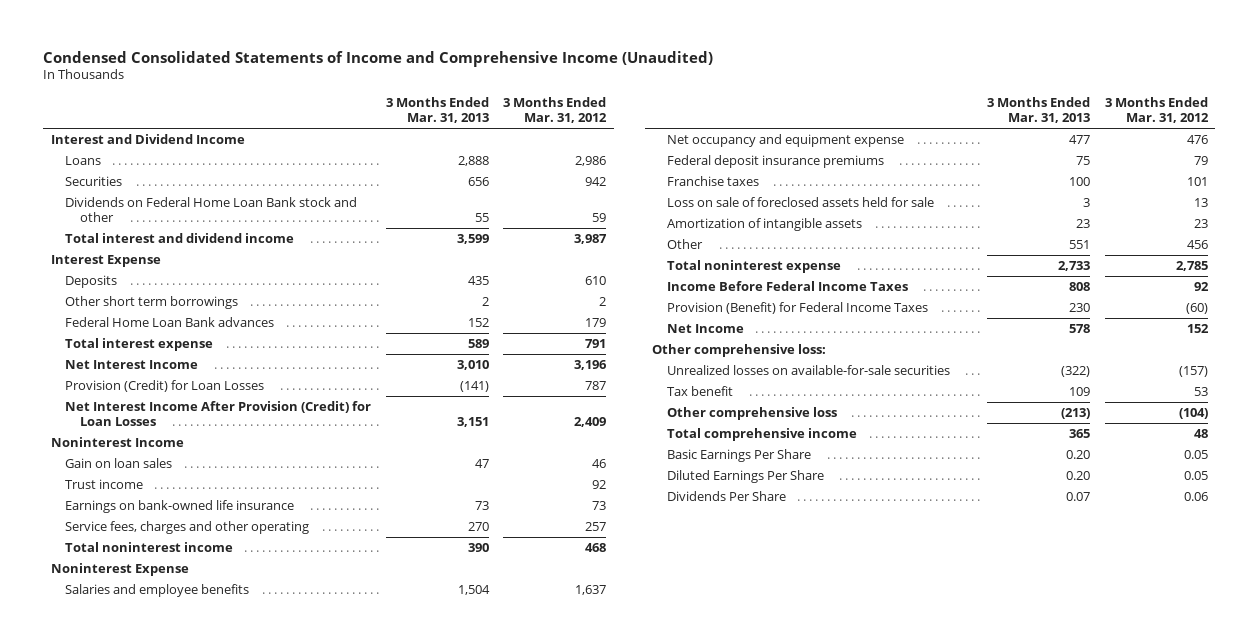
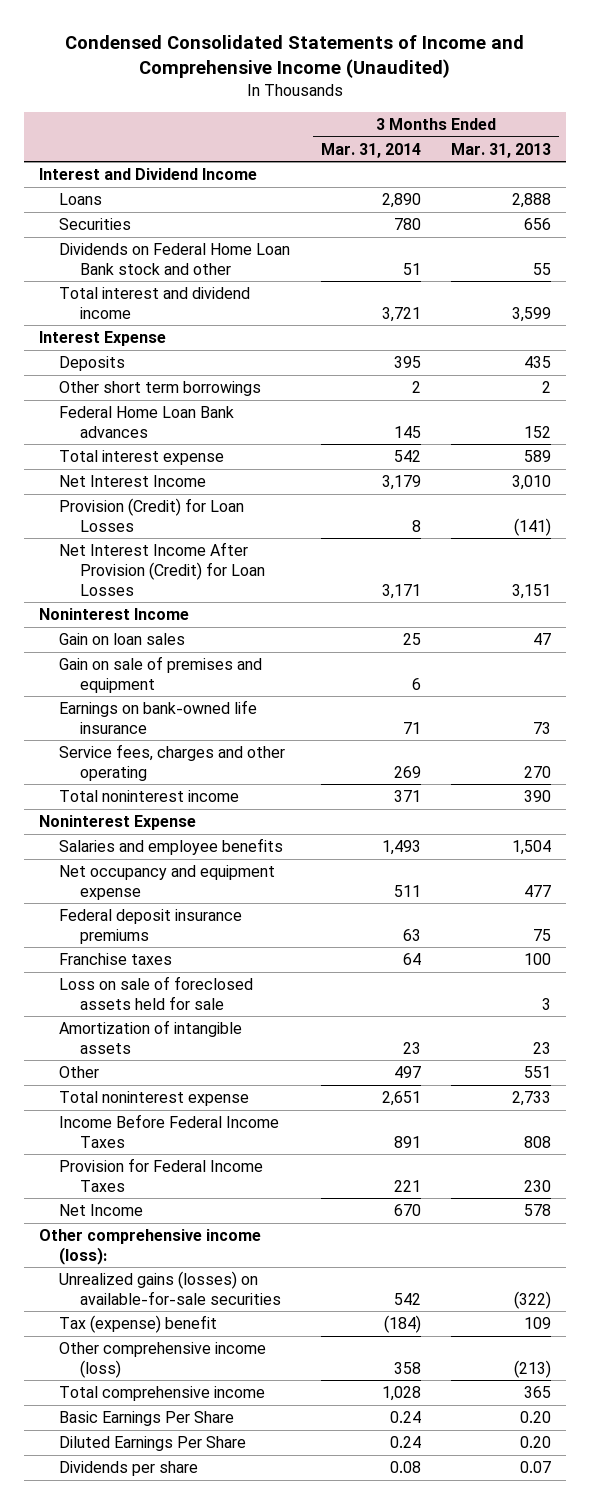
[503,96,608,124] 3 Months Ended Mar. 31, 2012 -> none
none -> [320,142,421,158] Mar. 31, 2014
[65,478,144,489] Trust income -> none
none -> [59,656,263,693] Gain on sale of premises and equipment
[666,301,928,314] Provision (Benefit) for Federal Income Taxes -> [59,1158,264,1192] Provision for Federal Income Taxes
[652,343,827,357] Other comprehensive loss: -> [39,1229,262,1265] Other comprehensive income (loss):
[666,364,950,375] Unrealized losses on available-for-sale securities -> [59,1271,281,1305] Unrealized gains (losses) on available-for-sale securities
[666,385,733,396] Tax benefit -> [59,1315,218,1334] Tax (expense) benefit
[666,406,837,420] Other comprehensive loss -> [59,1342,267,1378] Other comprehensive income (loss)
[666,490,786,501] Dividends Per Share -> [59,1461,199,1477] Dividends per share

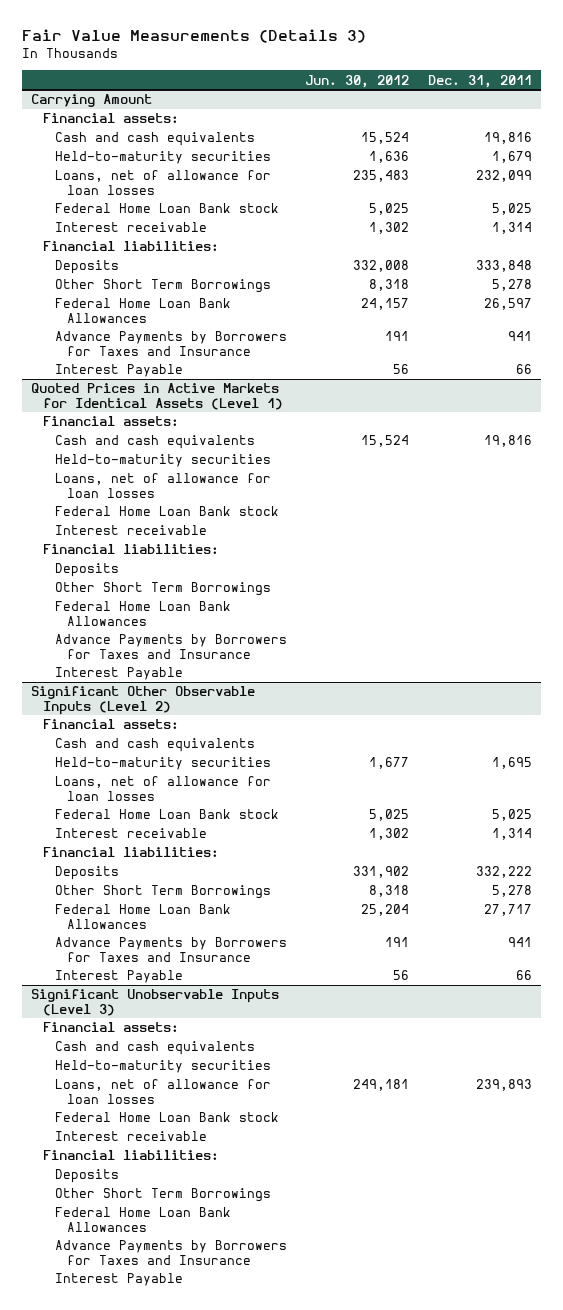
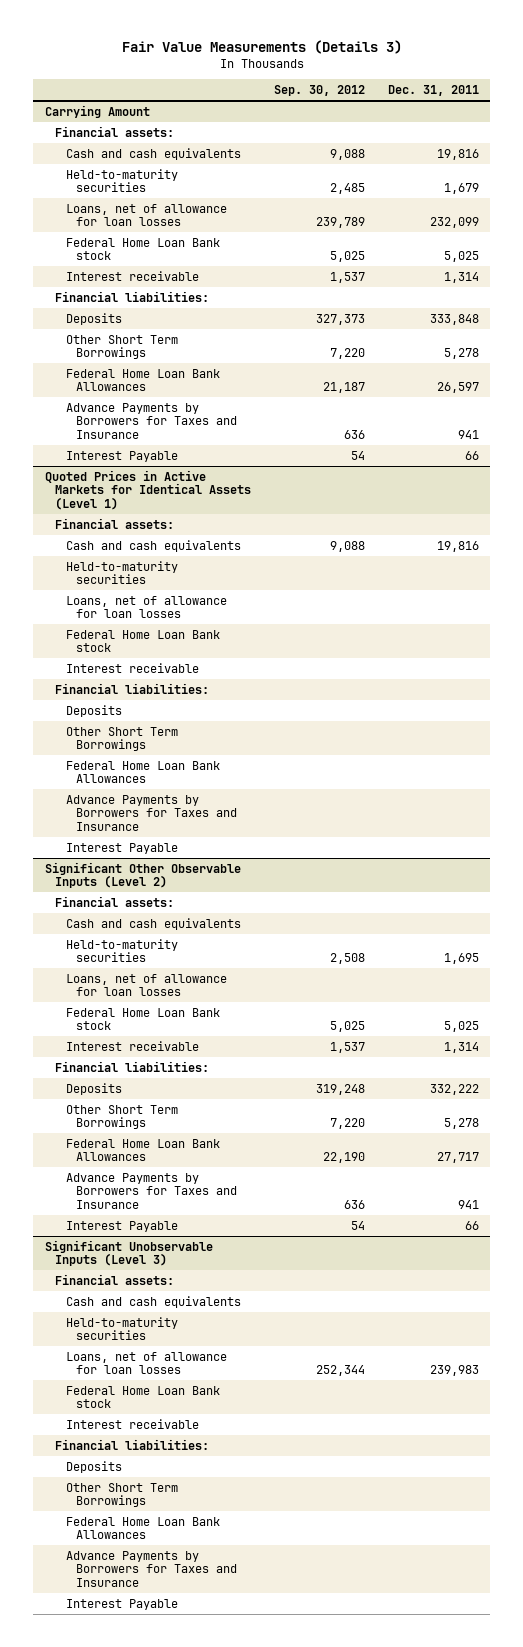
[305,74,410,88] Jun. 30, 2012 -> none
none -> [273,85,365,97] Sep. 30, 2012
[476,1079,533,1092] 239,893 -> [429,1365,479,1377] 239,983

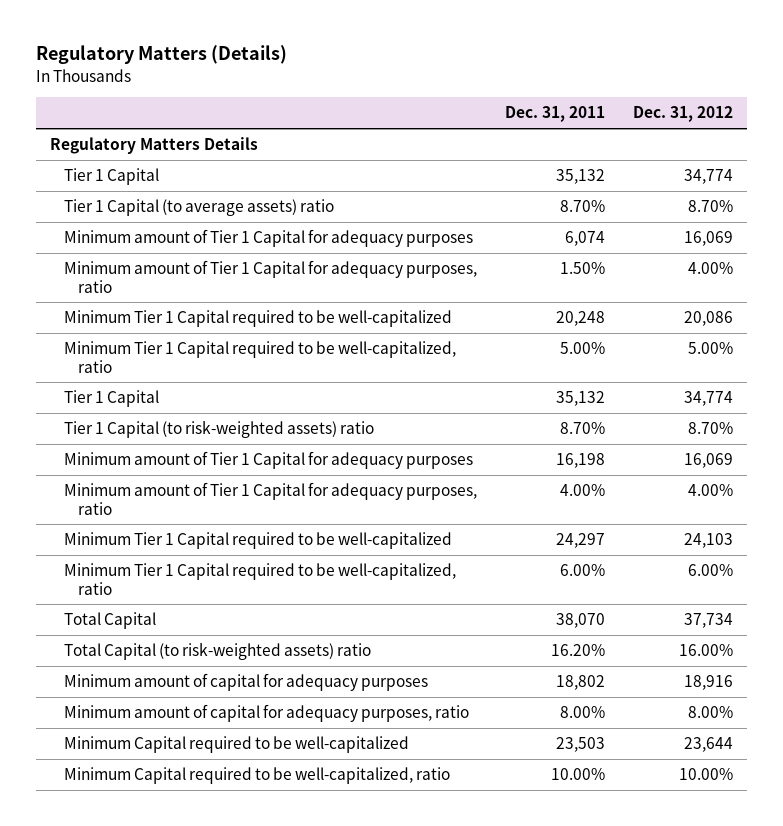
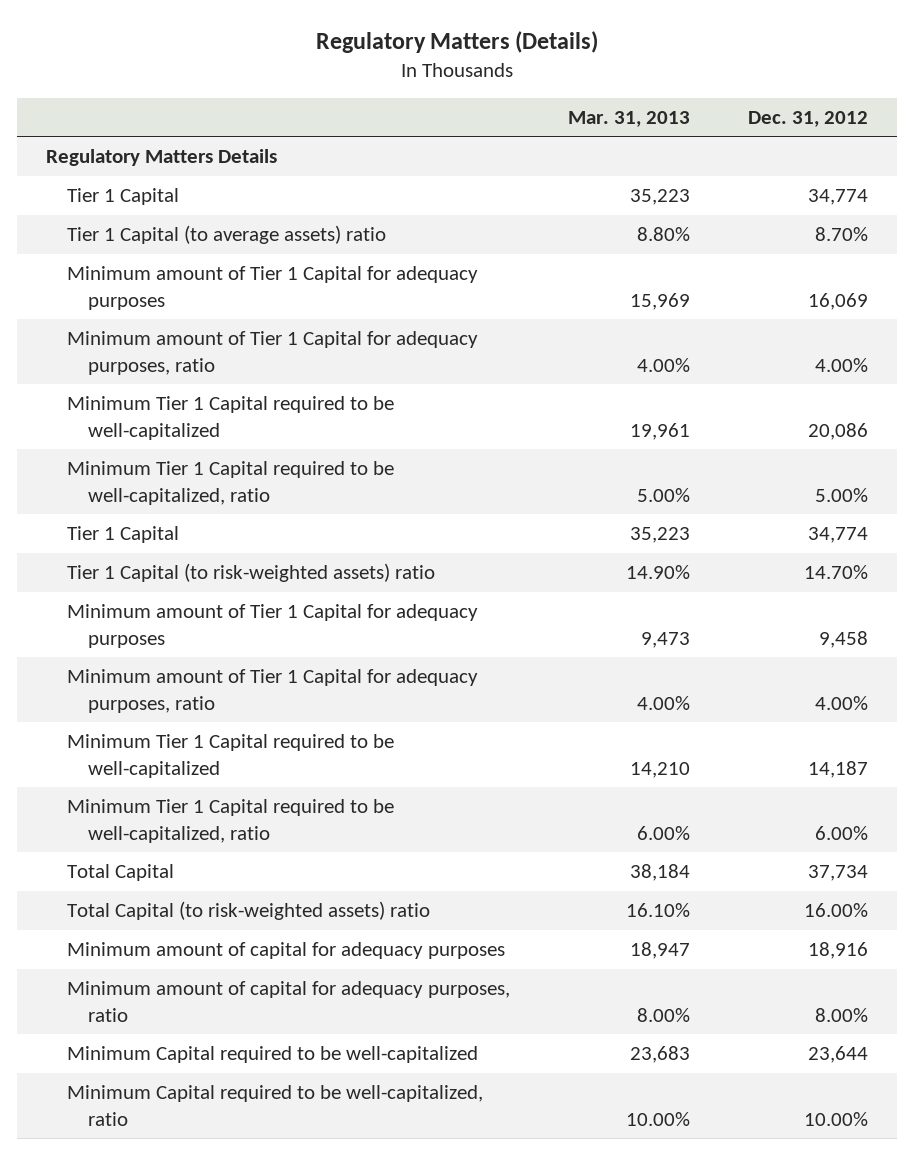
[504,106,605,123] Dec. 31, 2011 -> none
none -> [567,110,690,127] Mar. 31, 2013
[688,422,734,435] 8.70% -> [803,565,868,580] 14.70%
[684,453,734,469] 16,069 -> [818,630,868,648] 9,458
[684,533,734,549] 24,103 -> [807,760,868,778] 14,187

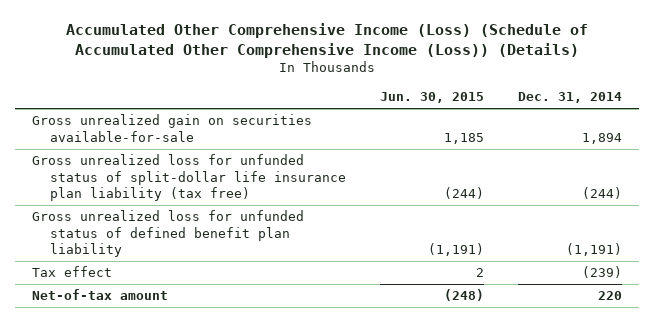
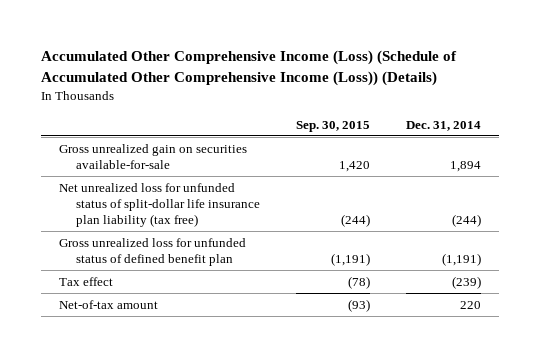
[380,92,485,104] Jun. 30, 2015 -> none
none -> [295,120,370,132] Sep. 30, 2015
[31,154,347,202] Gross unrealized loss for unfunded status of split-dollar life insurance plan liability (tax free) -> [58,182,260,228] Net unrealized loss for unfunded status of split-dollar life insurance plan liability (tax free)
[31,210,304,258] Gross unrealized loss for unfunded status of defined benefit plan liability -> [58,237,246,266] Gross unrealized loss for unfunded status of defined benefit plan

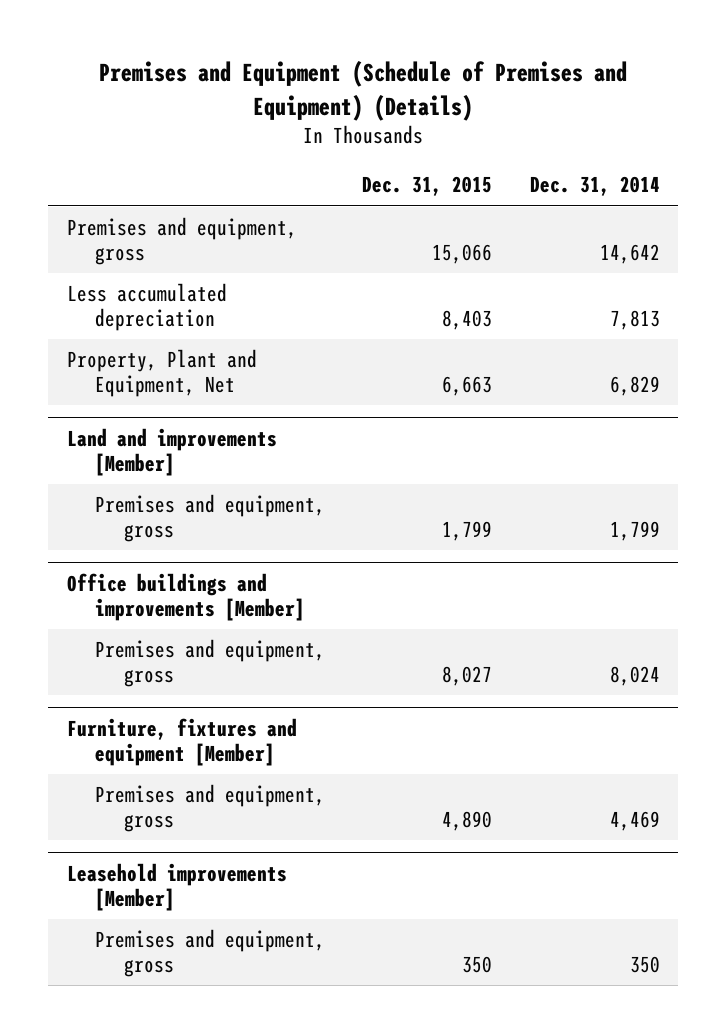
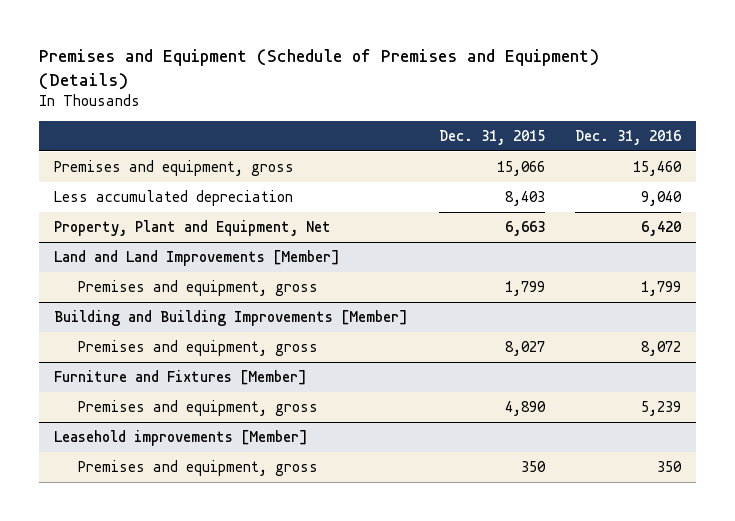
[529,176,660,197] Dec. 31, 2014 -> none
none -> [574,130,681,146] Dec. 31, 2016
[67,427,278,476] Land and improvements [Member] -> [54,250,341,267] Land and Land Improvements [Member]
[67,572,306,621] Office buildings and improvements [Member] -> [54,310,409,327] Building and Building Improvements [Member]
[67,717,298,766] Furniture, fixtures and equipment [Member] -> [54,370,308,386] Furniture and Fixtures [Member]

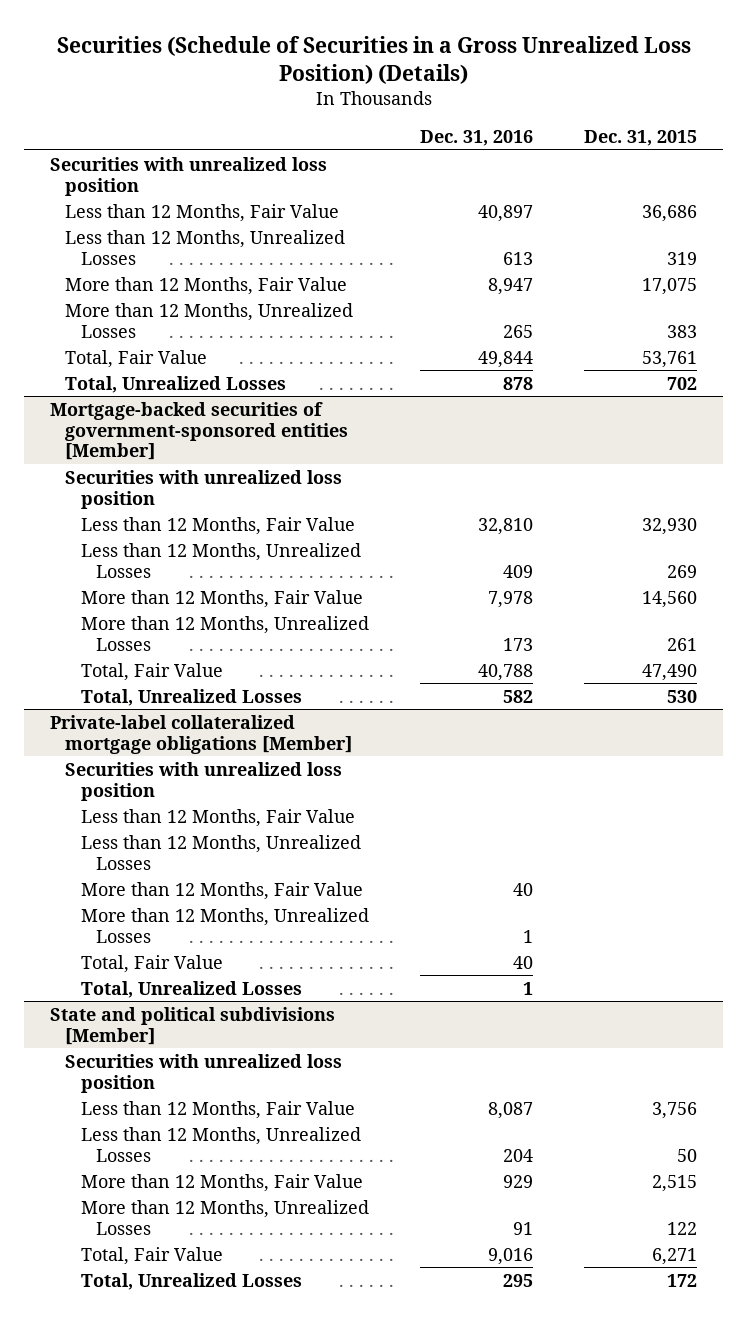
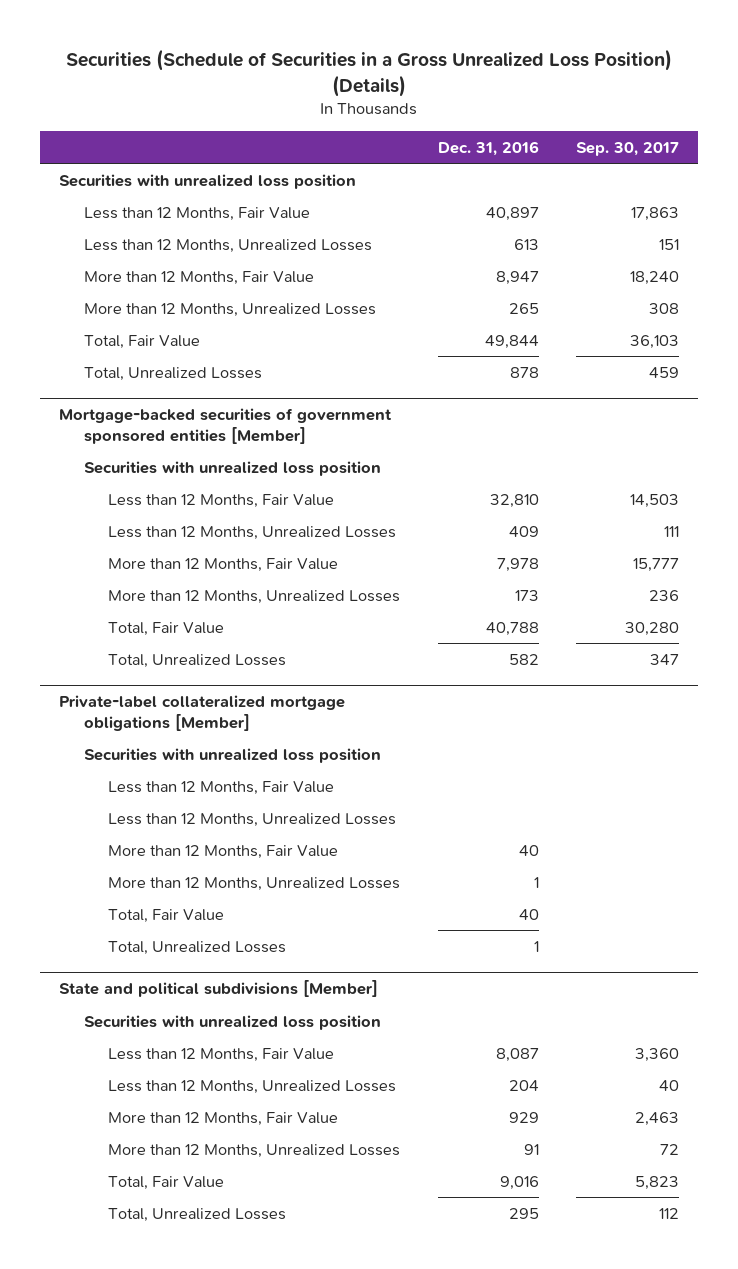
[584,130,698,147] Dec. 31, 2015 -> none
none -> [576,141,680,156] Sep. 30, 2017
[50,401,349,461] Mortgage-backed securities of government-sponsored entities [Member] -> [59,408,393,444] Mortgage-backed securities of government sponsored entities [Member]

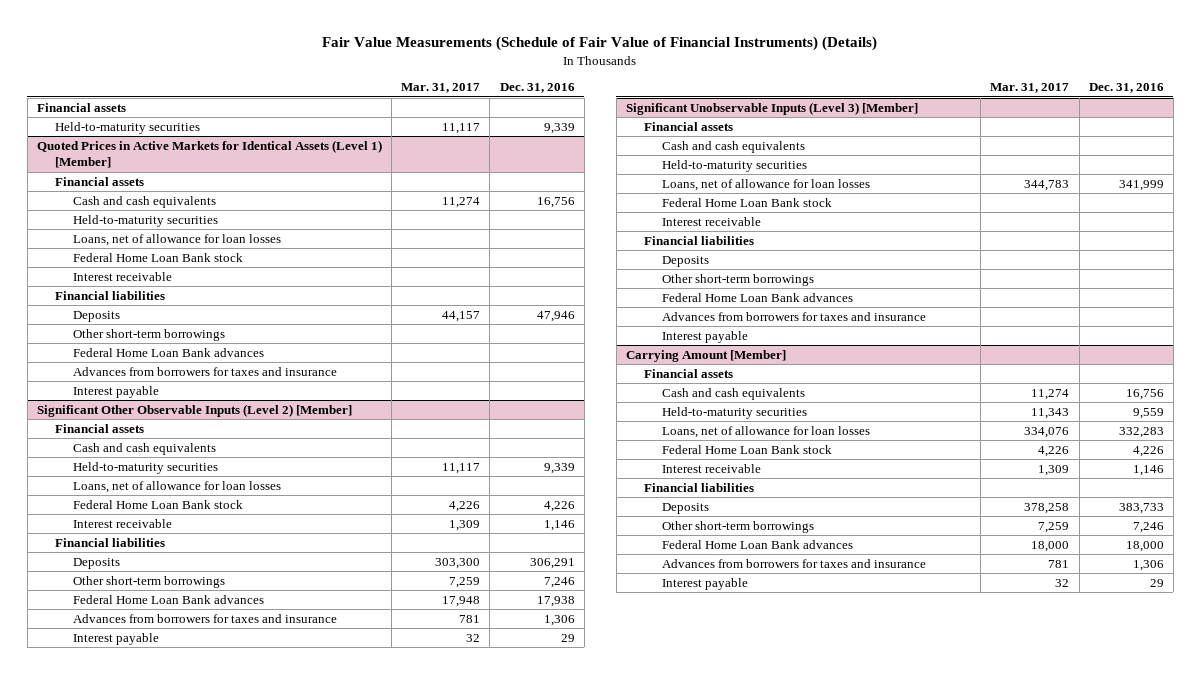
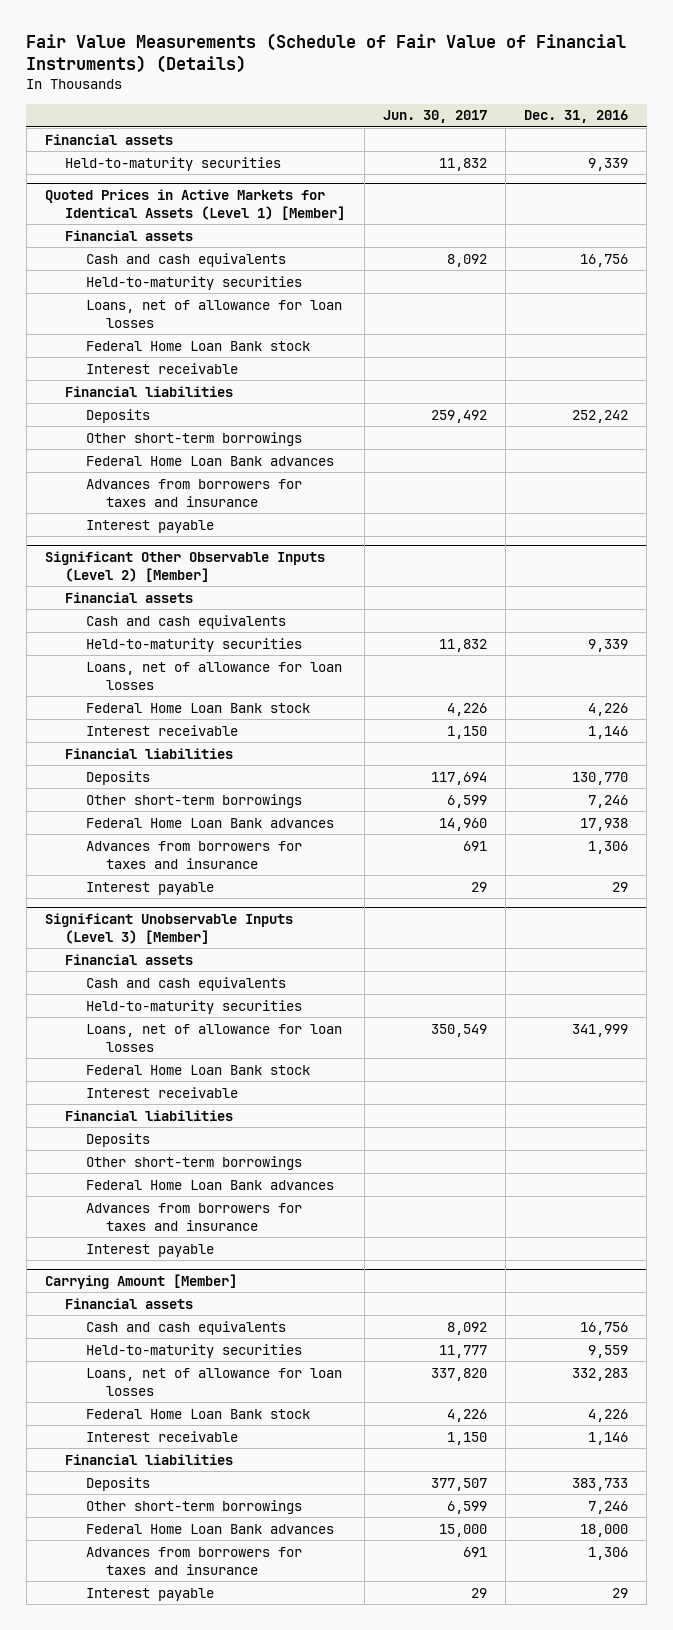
[401,83,481,94] Mar. 31, 2017 -> none
none -> [382,110,487,124] Jun. 30, 2017
[536,310,575,322] 47,946 -> [572,409,629,423] 252,242
[529,557,575,569] 306,291 -> [572,771,629,785] 130,770

